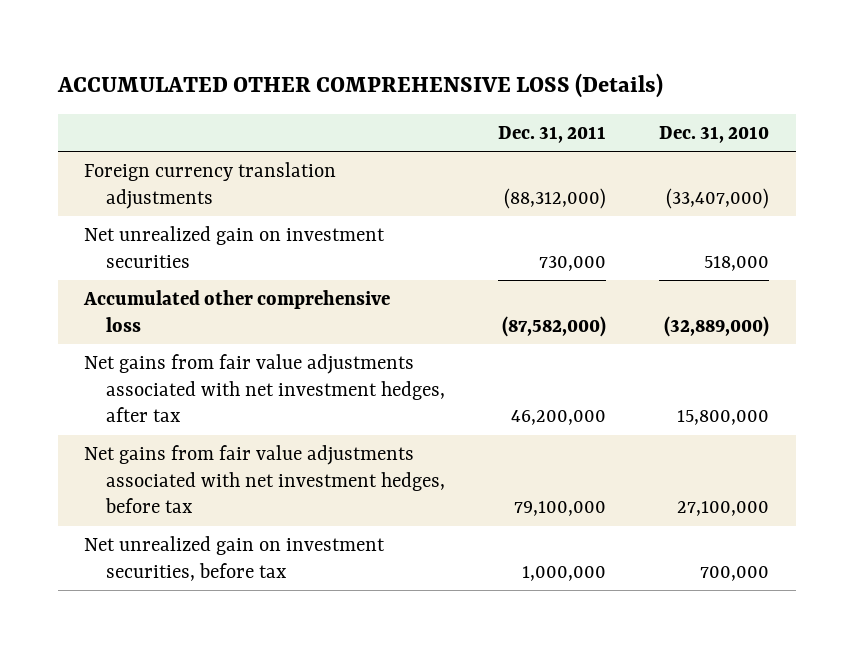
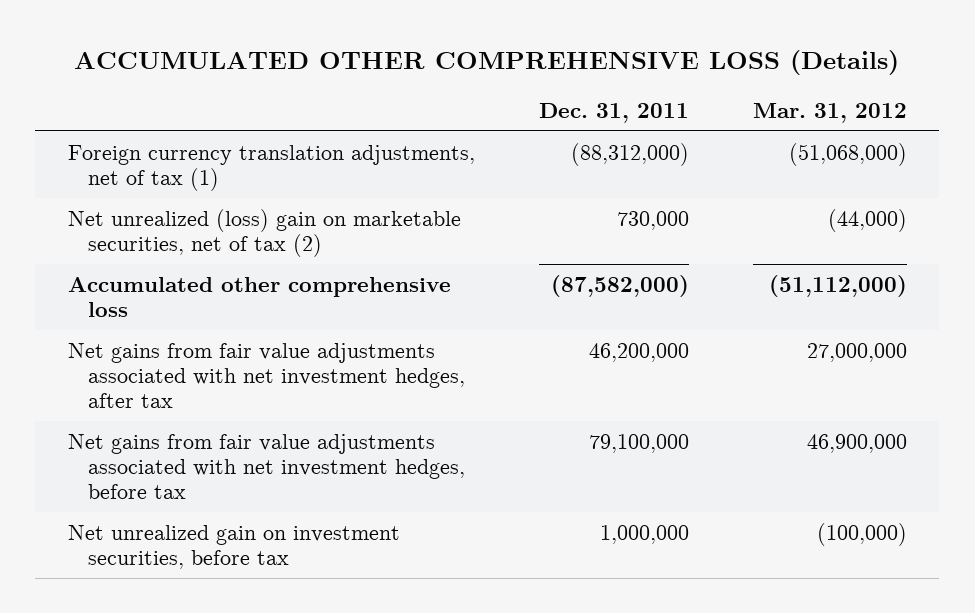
[659,125,770,143] Dec. 31, 2010 -> none
none -> [753,102,908,123] Mar. 31, 2012
[84,162,337,209] Foreign currency translation adjustments -> [67,144,475,191] Foreign currency translation adjustments, net of tax (1)
[84,226,386,268] Net unrealized gain on investment securities -> [67,208,461,257] Net unrealized (loss) gain on marketable securities, net of tax (2)

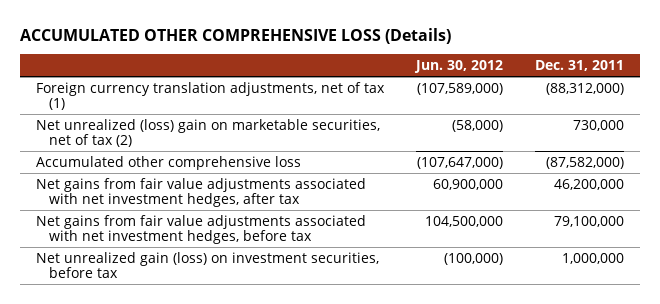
[753,102,908,123] Mar. 31, 2012 -> none
none -> [414,60,504,74] Jun. 30, 2012
[67,524,400,569] Net unrealized gain on investment securities, before tax -> [36,251,380,279] Net unrealized gain (loss) on investment securities, before tax

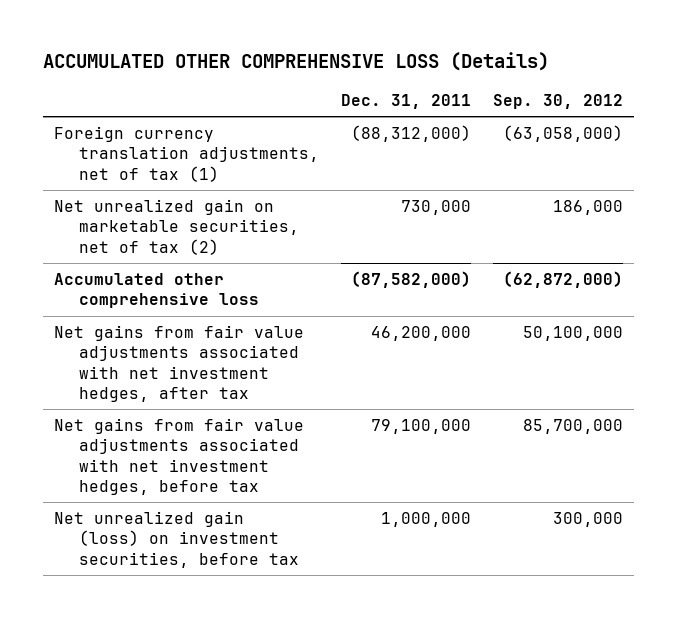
[414,60,504,74] Jun. 30, 2012 -> none
none -> [492,93,623,109] Sep. 30, 2012
[36,118,381,148] Net unrealized (loss) gain on marketable securities, net of tax (2) -> [53,199,299,255] Net unrealized gain on marketable securities, net of tax (2)

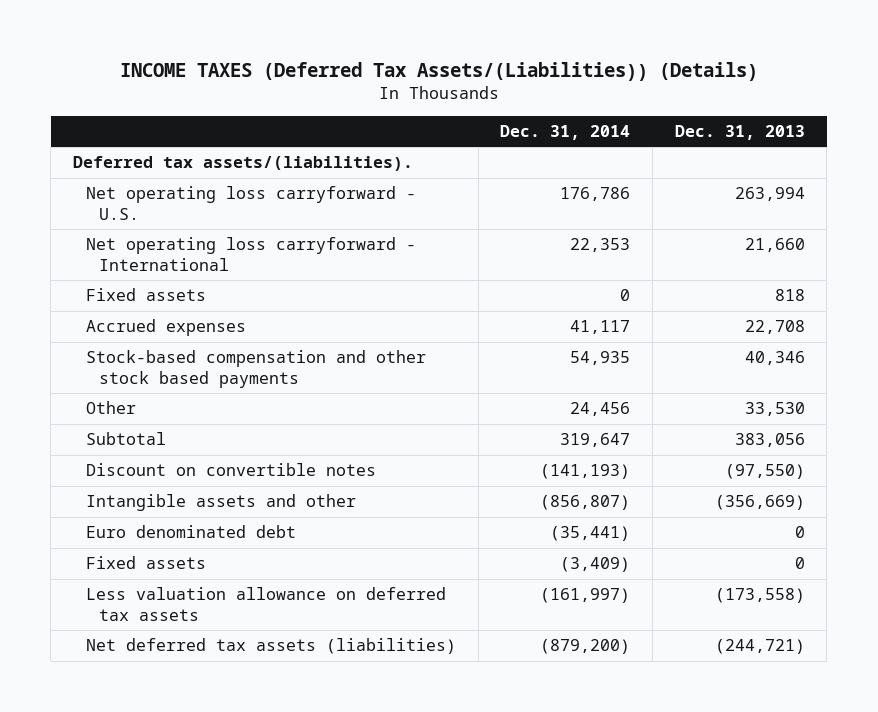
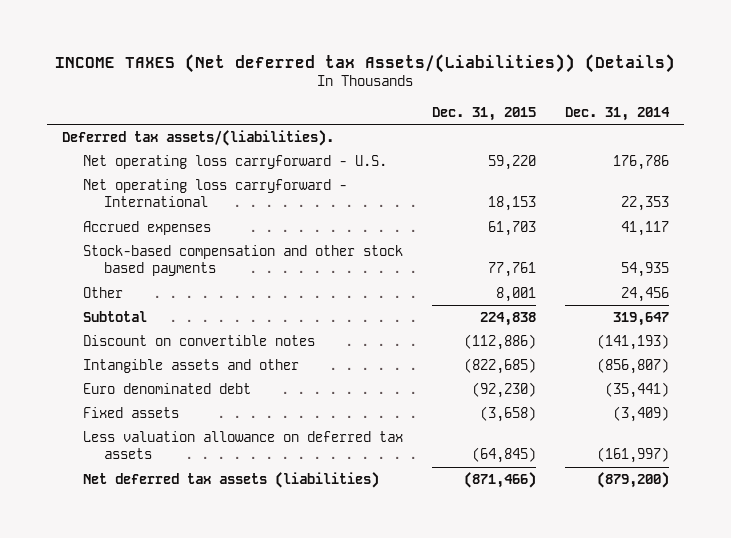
[119,61,758,81] INCOME TAXES (Deferred Tax Assets/(Liabilities)) (Details) -> [55,54,676,74] INCOME TAXES (Net deferred tax Assets/(Liabilities)) (Details)
[674,124,805,140] Dec. 31, 2013 -> none
none -> [431,106,536,121] Dec. 31, 2015
[86,288,207,302] Fixed assets -> none

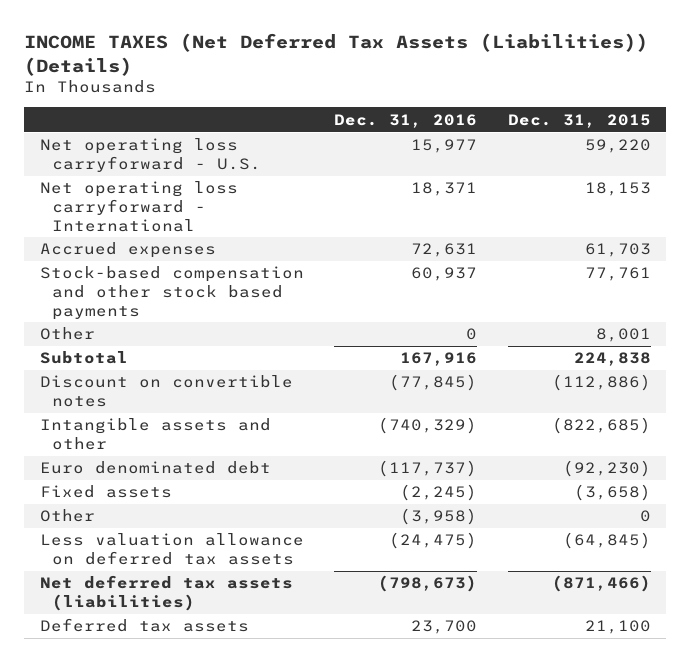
[55,54,676,74] INCOME TAXES (Net deferred tax Assets/(Liabilities)) (Details) -> [24,32,649,76] INCOME TAXES (Net Deferred Tax Assets (Liabilities)) (Details)
[565,106,671,121] Dec. 31, 2014 -> none
none -> [334,113,478,128] Dec. 31, 2016
[61,129,334,146] Deferred tax assets/(liabilities). -> none
none -> [39,509,95,523] Other
none -> [39,618,249,633] Deferred tax assets

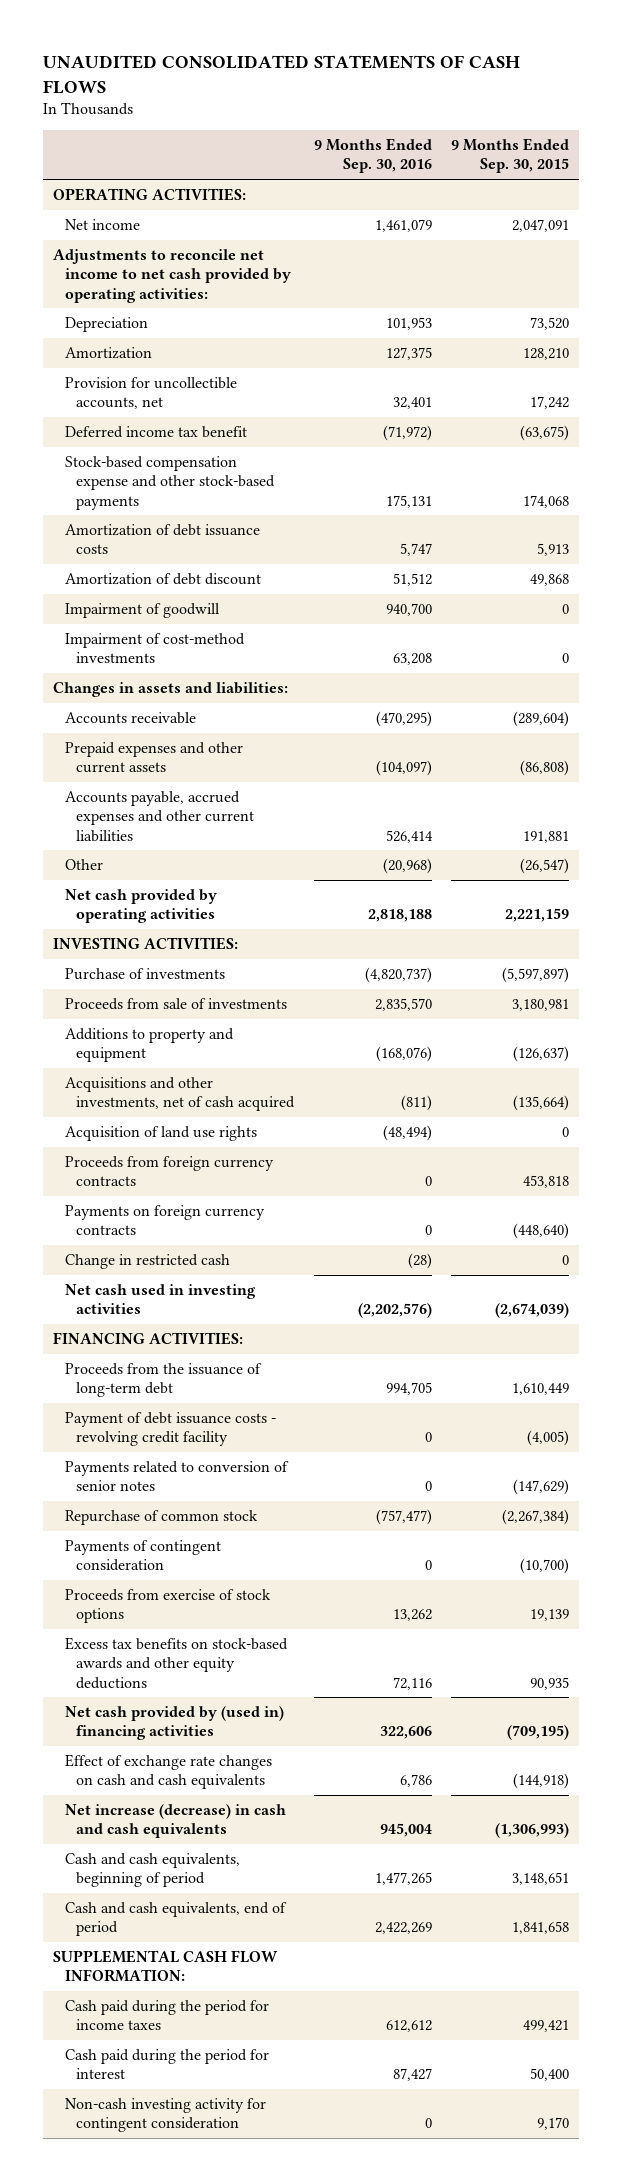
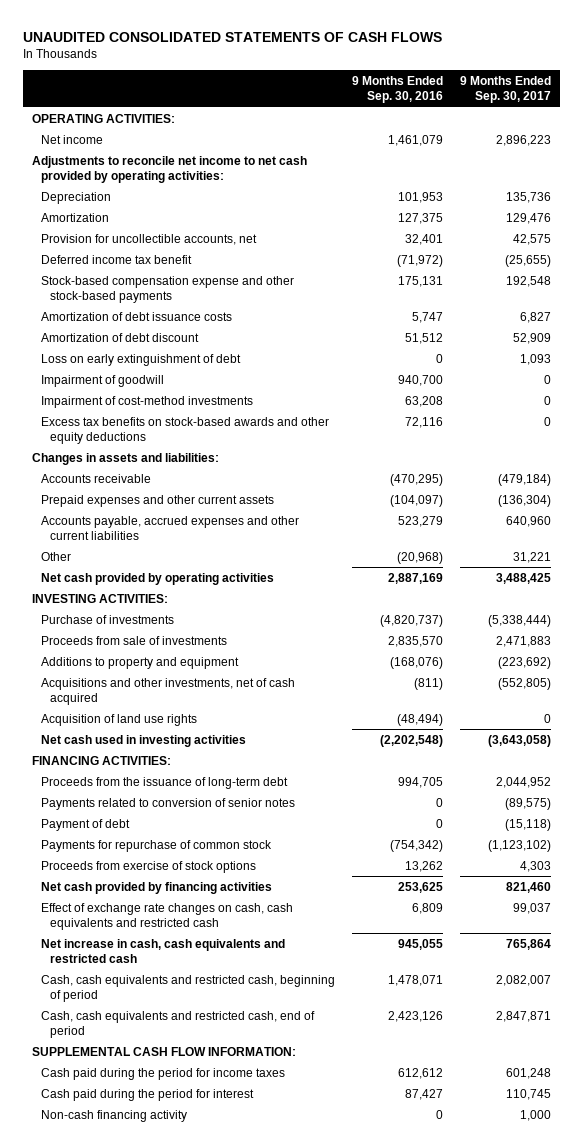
[451,138,570,174] 9 Months Ended Sep. 30, 2015 -> none
none -> [460,76,552,104] 9 Months Ended Sep. 30, 2017
none -> [41,353,242,366] Loss on early extinguishment of debt
[64,1636,288,1689] Excess tax benefits on stock-based awards and other equity deductions -> [41,416,330,445] Excess tax benefits on stock-based awards and other equity deductions
[385,829,433,843] 526,414 -> [398,515,444,527] 523,279
[367,909,432,923] 2,818,188 -> [388,572,444,584] 2,887,169
[64,1155,274,1187] Proceeds from foreign currency contracts -> none
[64,1204,265,1236] Payments on foreign currency contracts -> none
[64,1253,230,1269] Change in restricted cash -> none
[357,1303,432,1319] (2,202,576) -> [380,734,444,747] (2,202,548)
[64,1411,276,1447] Payment of debt issuance costs - revolving credit facility -> none
[64,1539,221,1572] Payments of contingent consideration -> none
none -> [41,818,131,831] Payment of debt
[64,1509,258,1525] Repurchase of common stock -> [41,839,273,852] Payments for repurchase of common stock
[375,1508,432,1525] (757,477) -> [390,839,444,852] (754,342)
[64,1705,284,1741] Net cash provided by (used in) financing activities -> [41,881,273,894] Net cash provided by financing activities
[379,1726,432,1740] 322,606 -> [398,881,444,893] 253,625
[64,1753,272,1790] Effect of exchange rate changes on cash and cash equivalents -> [41,902,294,931] Effect of exchange rate changes on cash, cash equivalents and restricted cash
[399,1774,432,1788] 6,786 -> [412,902,444,914] 6,809
[64,1803,286,1839] Net increase (decrease) in cash and cash equivalents -> [41,938,286,964] Net increase in cash, cash equivalents and restricted cash
[379,1823,432,1838] 945,004 -> [398,938,444,950] 945,055
[64,1852,240,1888] Cash and cash equivalents, beginning of period -> [41,974,336,1003] Cash, cash equivalents and restricted cash, beginning of period
[374,1872,432,1886] 1,477,265 -> [388,974,444,986] 1,478,071
[64,1901,287,1937] Cash and cash equivalents, end of period -> [41,1010,316,1039] Cash, cash equivalents and restricted cash, end of period
[374,1922,432,1935] 2,422,269 -> [388,1010,444,1022] 2,423,126
[64,2097,266,2133] Non-cash investing activity for contingent consideration -> none
none -> [41,1109,188,1122] Non-cash financing activity

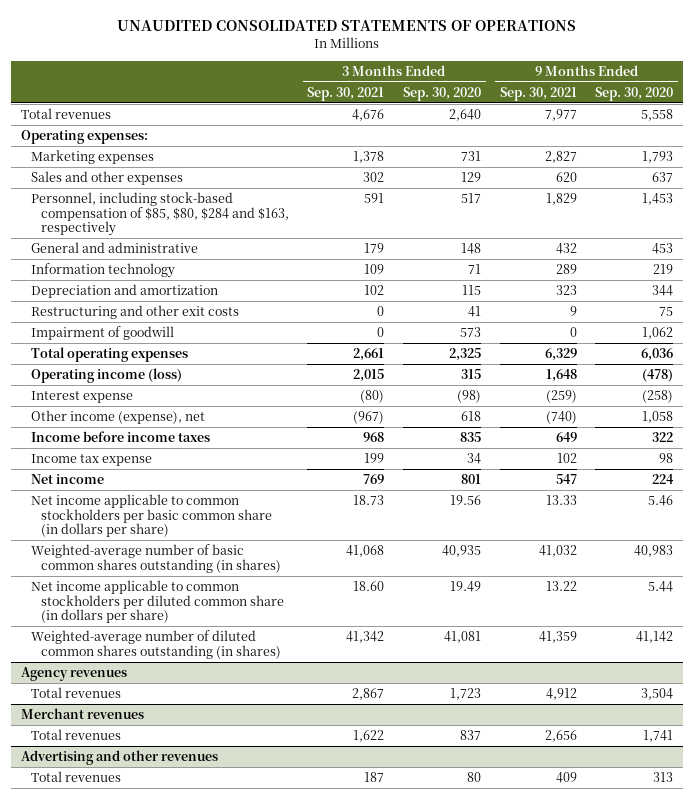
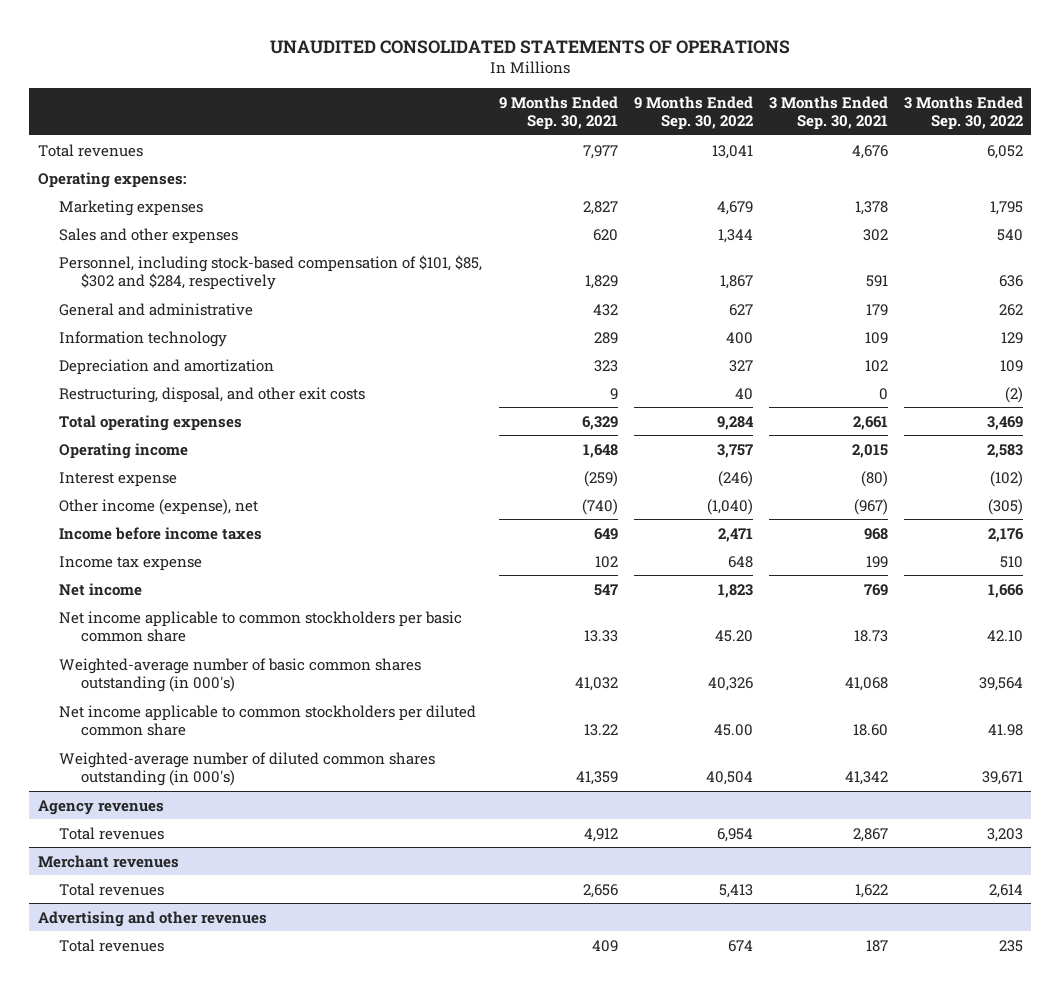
[403,86,482,101] Sep. 30, 2020 -> none
[595,86,674,101] Sep. 30, 2020 -> none
none -> [633,95,753,131] 9 Months Ended Sep. 30, 2022
none -> [903,95,1023,131] 3 Months Ended Sep. 30, 2022
[30,192,289,237] Personnel, including stock-based compensation of $85, $80, $284 and $163, respectively -> [59,254,483,290] Personnel, including stock-based compensation of $101, $85, $302 and $284, respectively
[30,326,174,341] Impairment of goodwill -> none
[30,305,239,320] Restructuring and other exit costs -> [59,386,366,403] Restructuring, disposal, and other exit costs
[30,368,182,384] Operating income (loss) -> [59,442,189,459] Operating income
[30,494,272,538] Net income applicable to common stockholders per basic common share (in dollars per share) -> [59,610,463,642] Net income applicable to common stockholders per basic common share
[30,544,281,573] Weighted-average number of basic common shares outstanding (in shares) -> [59,657,422,692] Weighted-average number of basic common shares outstanding (in 000's)
[30,580,284,624] Net income applicable to common stockholders per diluted common share (in dollars per share) -> [59,704,477,736] Net income applicable to common stockholders per diluted common share
[30,630,281,659] Weighted-average number of diluted common shares outstanding (in shares) -> [59,751,436,786] Weighted-average number of diluted common shares outstanding (in 000's)

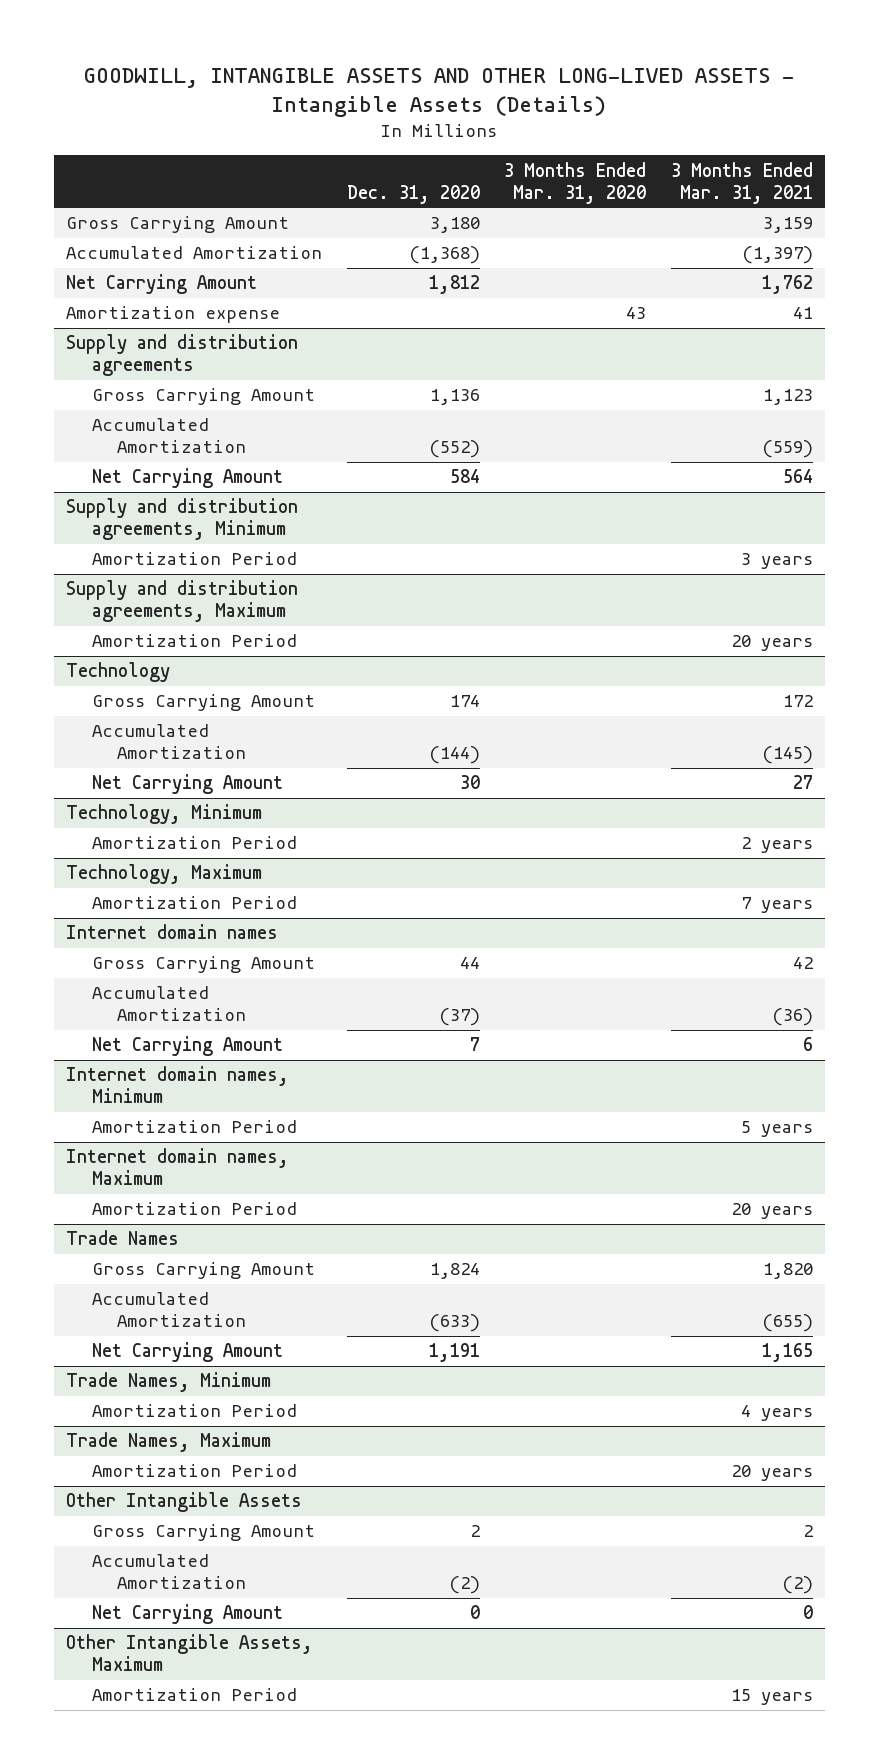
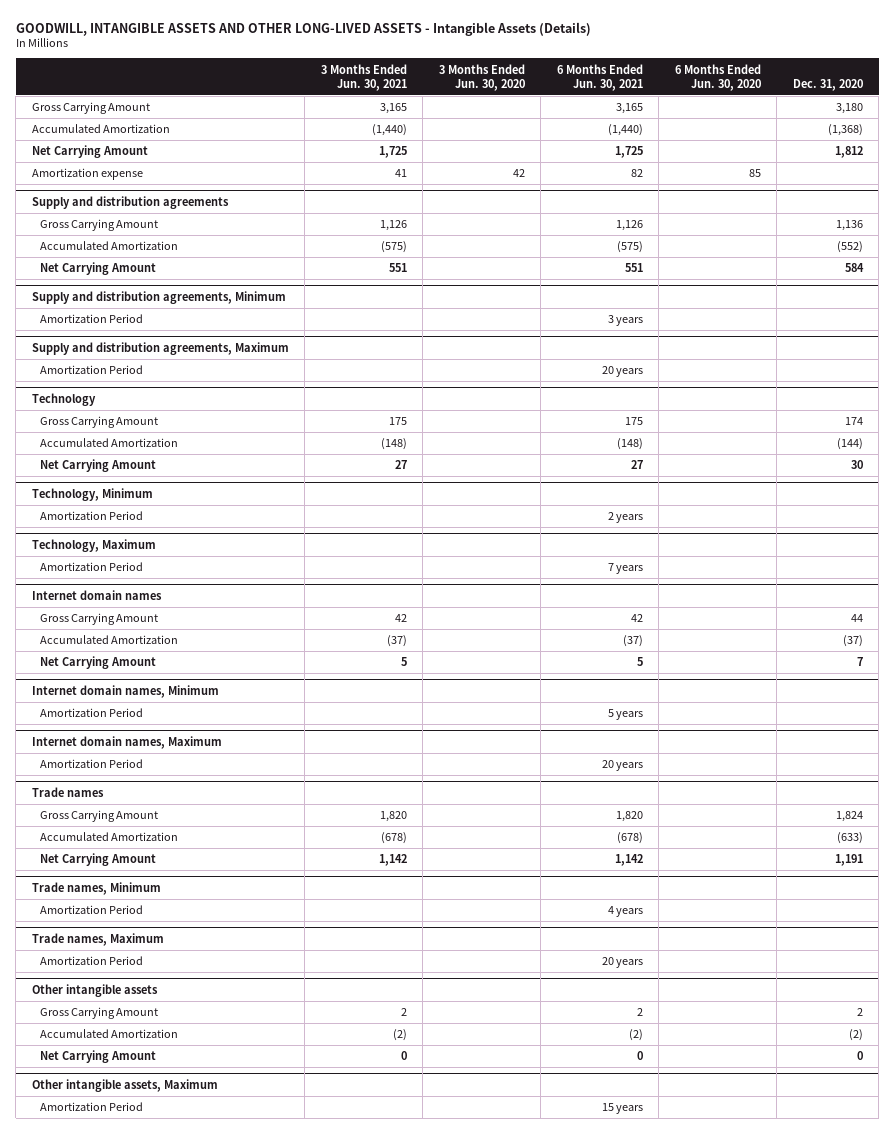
[504,161,647,204] 3 Months Ended Mar. 31, 2020 -> none
[670,161,813,204] 3 Months Ended Mar. 31, 2021 -> none
none -> [320,63,407,91] 3 Months Ended Jun. 30, 2021
none -> [438,63,525,91] 3 Months Ended Jun. 30, 2020
none -> [556,63,643,91] 6 Months Ended Jun. 30, 2021
none -> [674,63,761,91] 6 Months Ended Jun. 30, 2020
[65,1230,179,1246] Trade Names -> [31,787,104,798] Trade names
[65,1372,271,1393] Trade Names, Minimum -> [31,882,161,896] Trade names, Minimum
[65,1432,271,1453] Trade Names, Maximum -> [31,933,164,947] Trade names, Maximum
[65,1492,302,1513] Other Intangible Assets -> [31,984,158,998] Other intangible assets
[65,1634,313,1672] Other Intangible Assets, Maximum -> [31,1079,218,1093] Other intangible assets, Maximum

